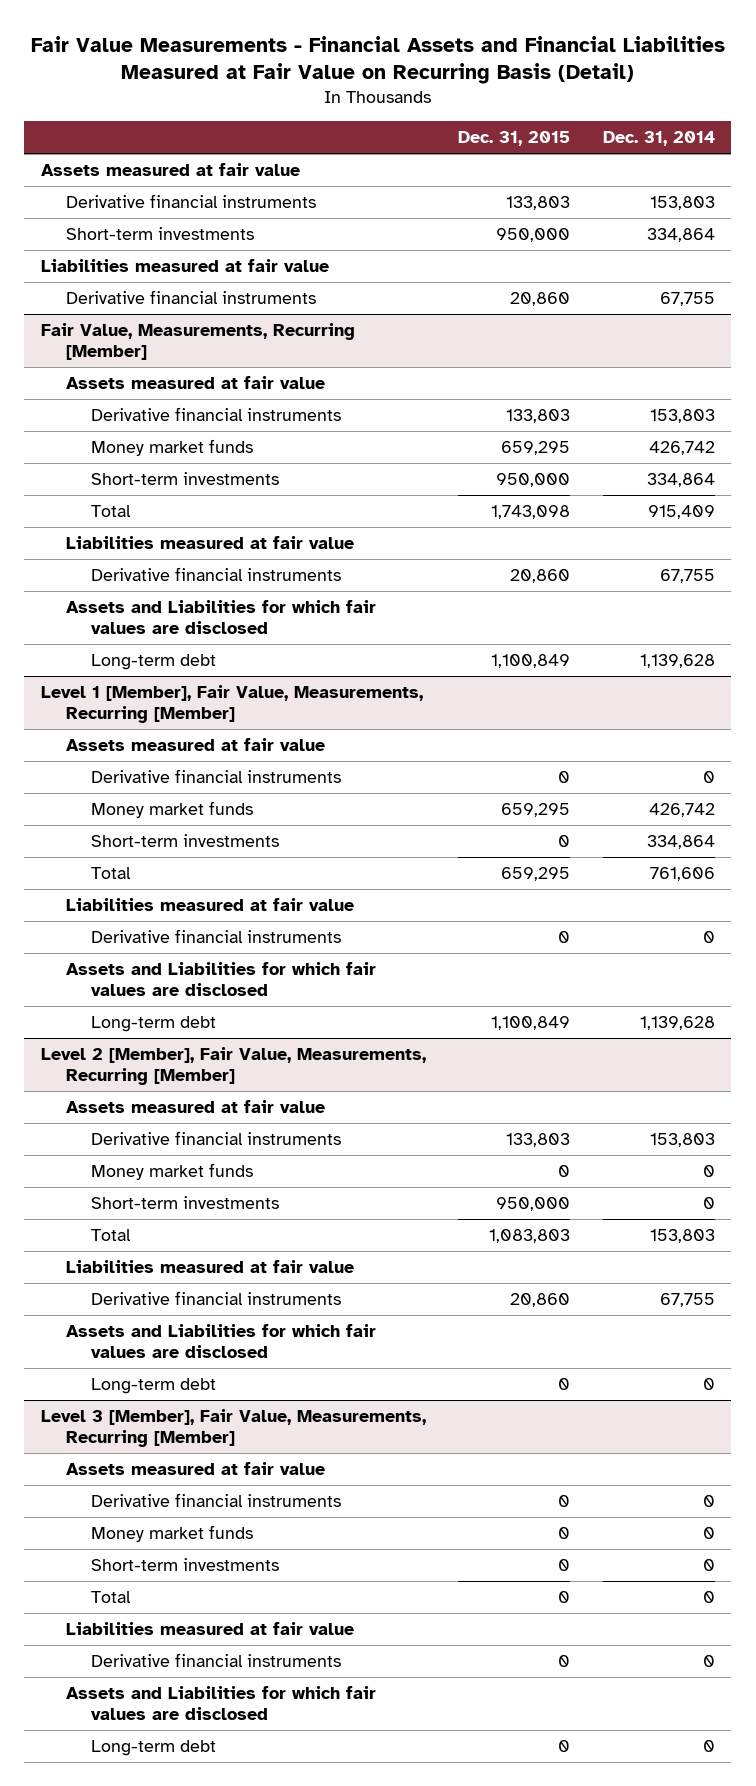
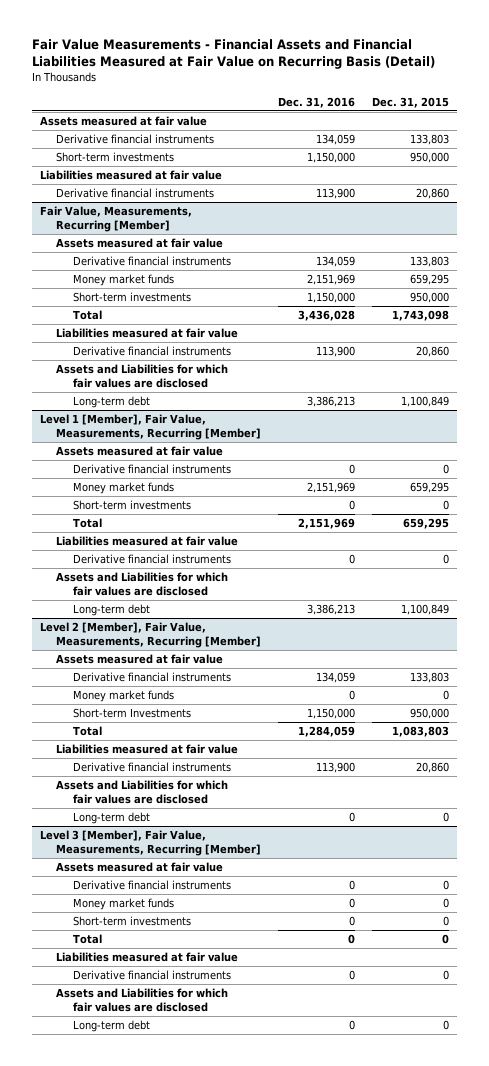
[603,131,716,147] Dec. 31, 2014 -> none
none -> [278,96,356,108] Dec. 31, 2016
[90,1196,279,1210] Short-term investments -> [72,708,191,719] Short-term Investments

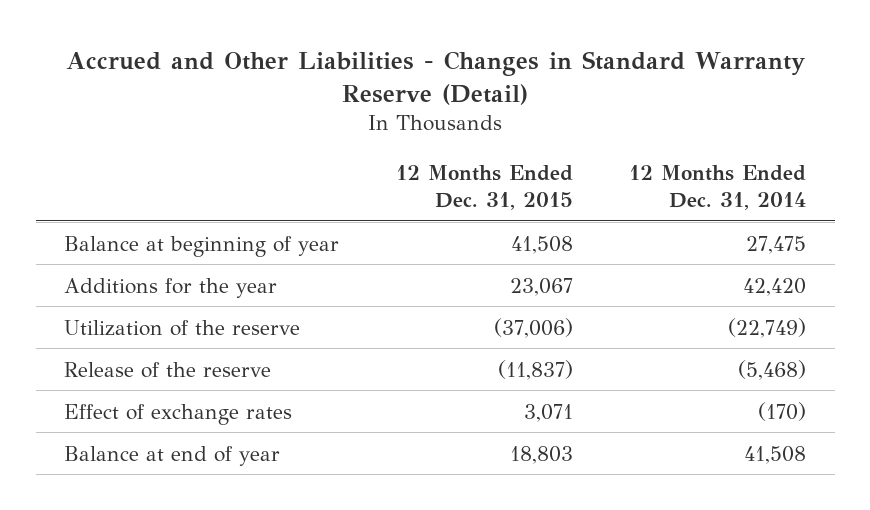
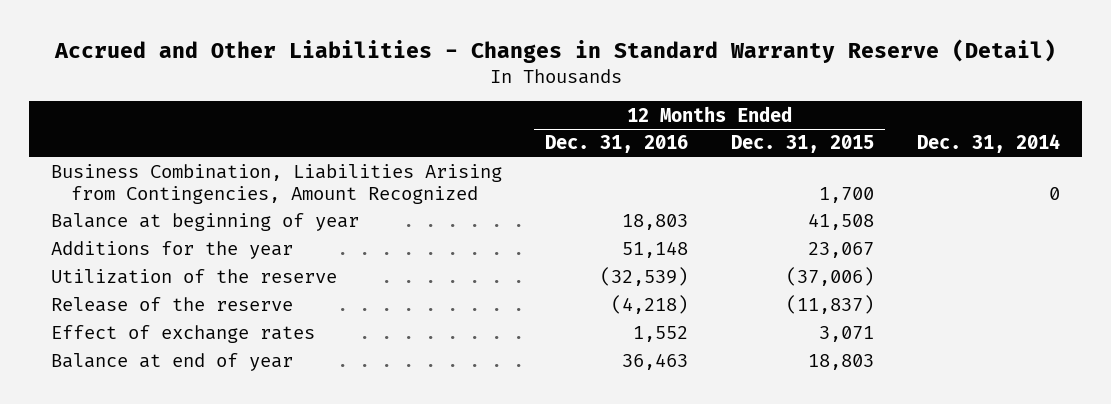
[629,165,807,210] 12 Months Ended Dec. 31, 2014 -> none
none -> [545,135,689,154] Dec. 31, 2016
none -> [917,134,1061,154] Dec. 31, 2014
none -> [50,164,502,204] Business Combination, Liabilities Arising from Contingencies, Amount Recognized

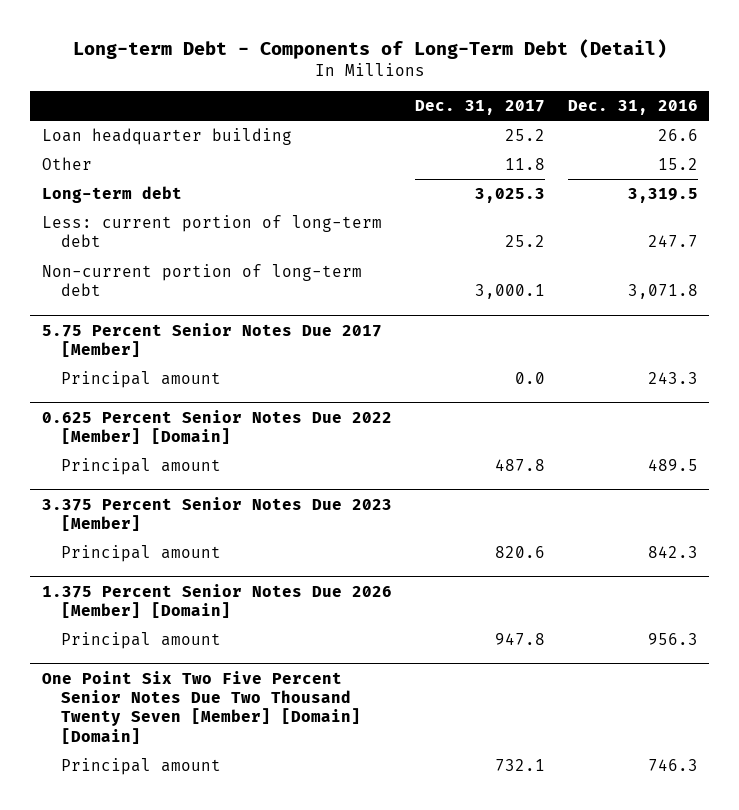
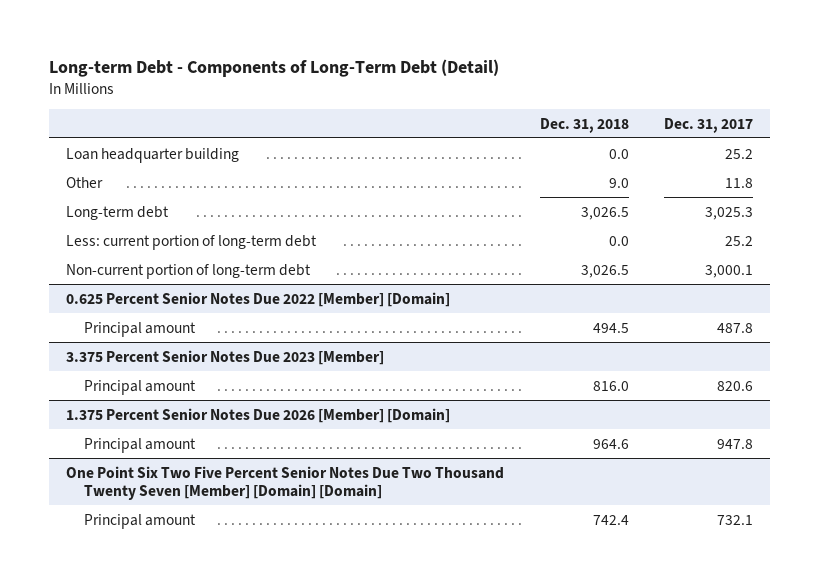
[567,100,698,116] Dec. 31, 2016 -> none
none -> [539,117,629,133] Dec. 31, 2018
[41,322,382,358] 5.75 Percent Senior Notes Due 2017 [Member] -> none
[60,371,221,389] Principal amount -> none

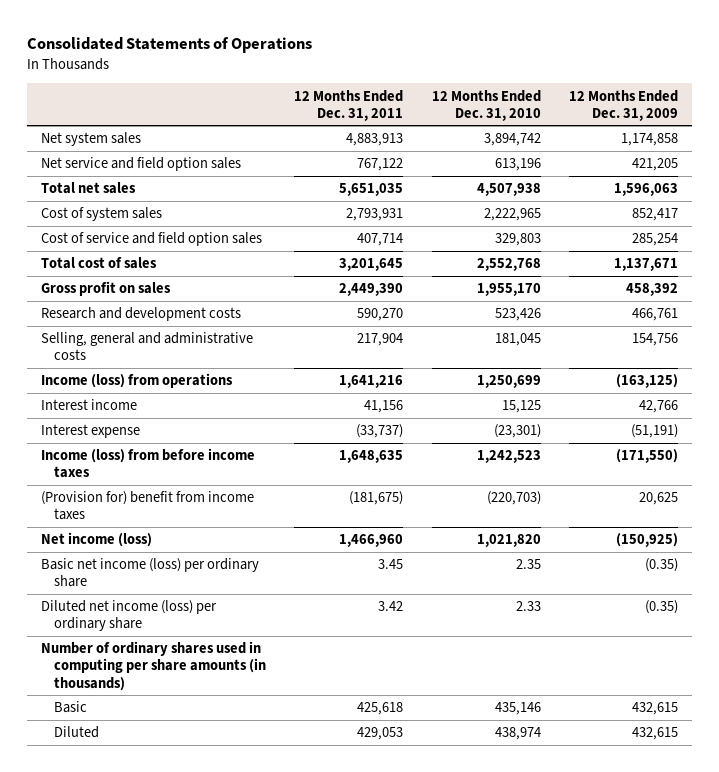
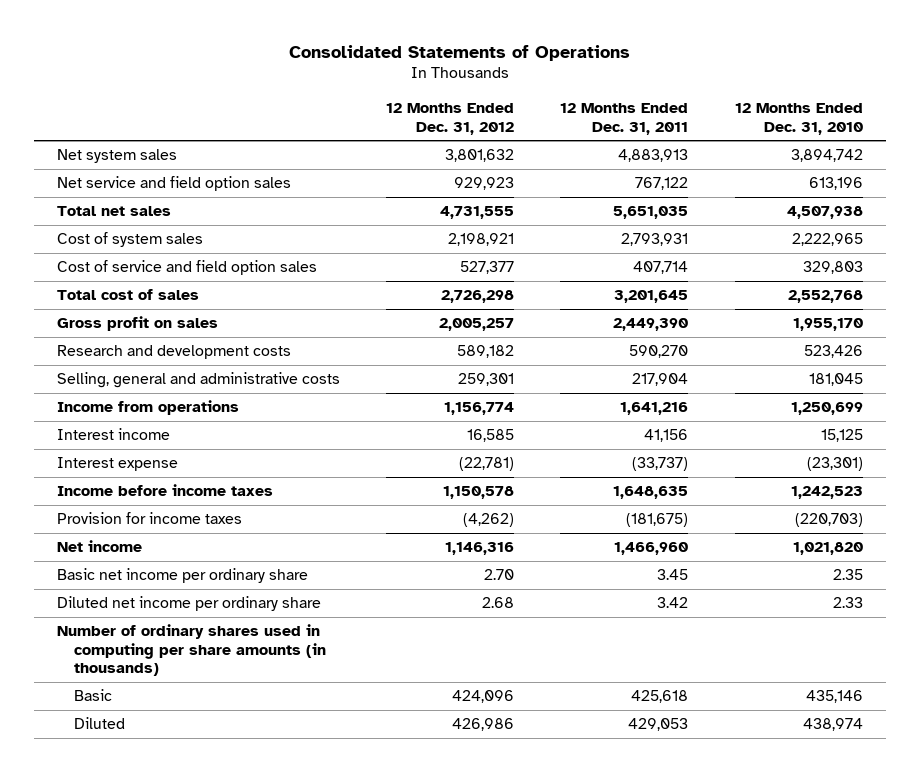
[569,89,679,121] 12 Months Ended Dec. 31, 2009 -> none
none -> [386,103,515,135] 12 Months Ended Dec. 31, 2012
[40,373,233,389] Income (loss) from operations -> [56,400,239,416] Income from operations
[40,448,255,479] Income (loss) from before income taxes -> [56,484,273,497] Income before income taxes
[40,491,254,521] (Provision for) benefit from income taxes -> [56,512,242,525] Provision for income taxes
[40,532,152,548] Net income (loss) -> [56,540,142,553] Net income
[40,558,259,588] Basic net income (loss) per ordinary share -> [56,568,308,584] Basic net income per ordinary share
[40,600,217,632] Diluted net income (loss) per ordinary share -> [56,596,321,612] Diluted net income per ordinary share

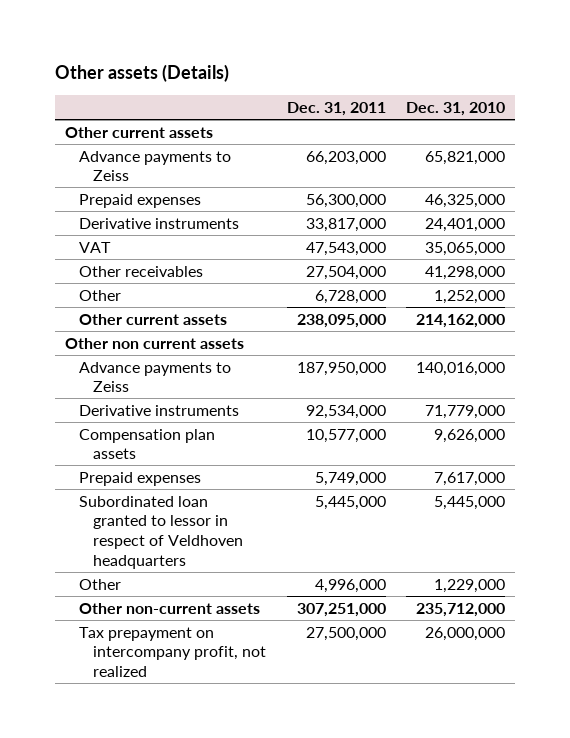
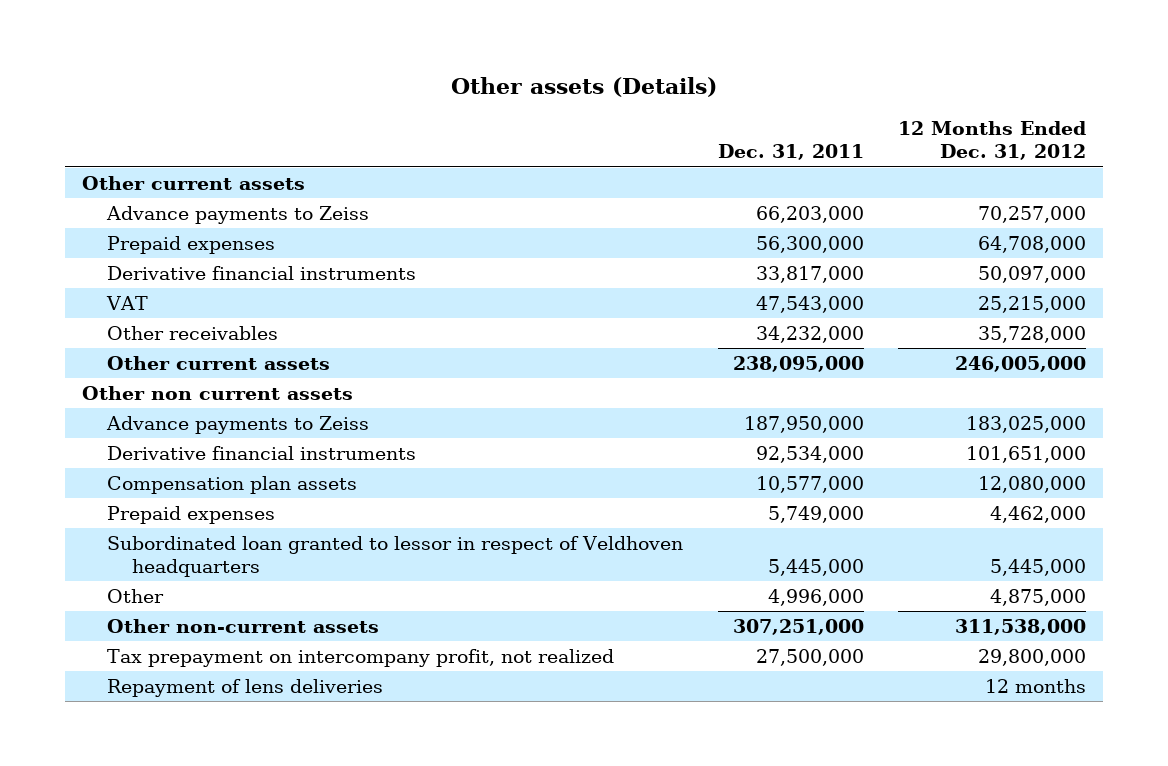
[406,101,506,116] Dec. 31, 2010 -> none
none -> [898,121,1087,161] 12 Months Ended Dec. 31, 2012
[79,217,240,229] Derivative instruments -> [107,266,417,281] Derivative financial instruments
[79,289,122,301] Other -> none
[305,265,386,280] 27,504,000 -> [755,326,864,344] 34,232,000
[79,404,240,416] Derivative instruments -> [107,446,417,461] Derivative financial instruments
none -> [107,679,384,698] Repayment of lens deliveries

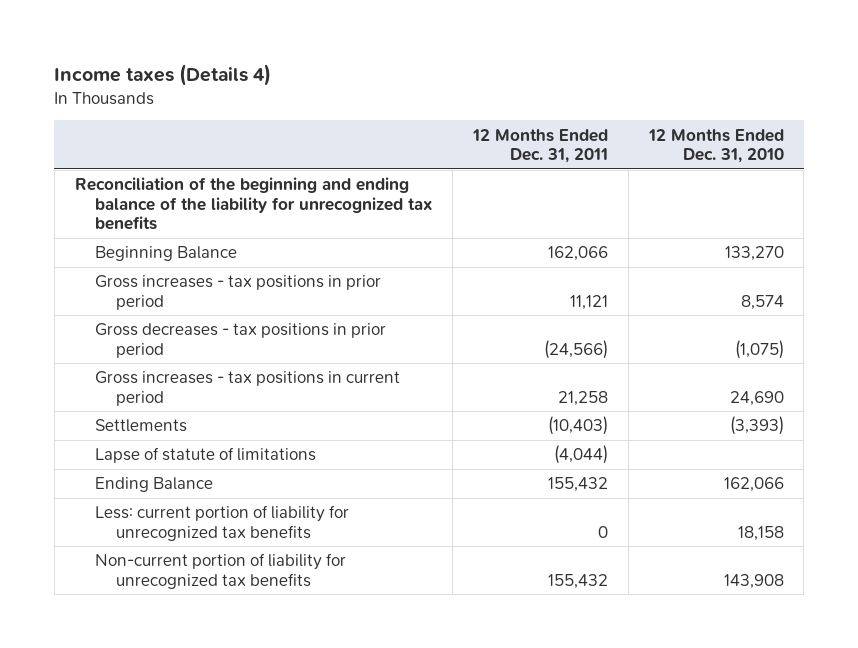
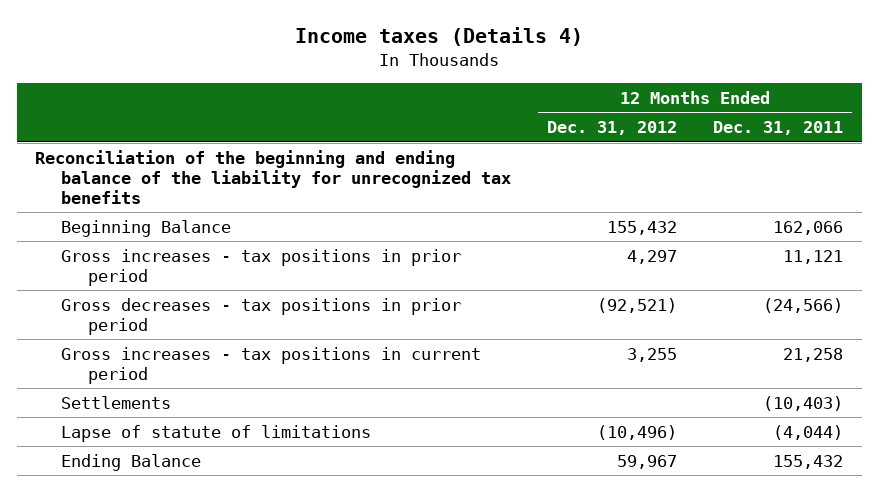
[647,128,784,164] 12 Months Ended Dec. 31, 2010 -> none
none -> [547,121,678,136] Dec. 31, 2012
[95,505,350,541] Less: current portion of liability for unrecognized tax benefits -> none
[95,553,347,589] Non-current portion of liability for unrecognized tax benefits -> none

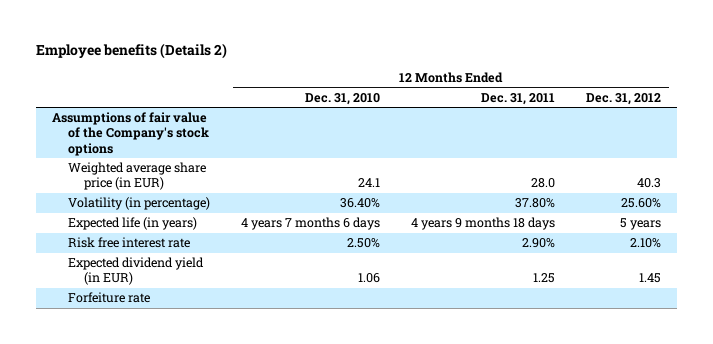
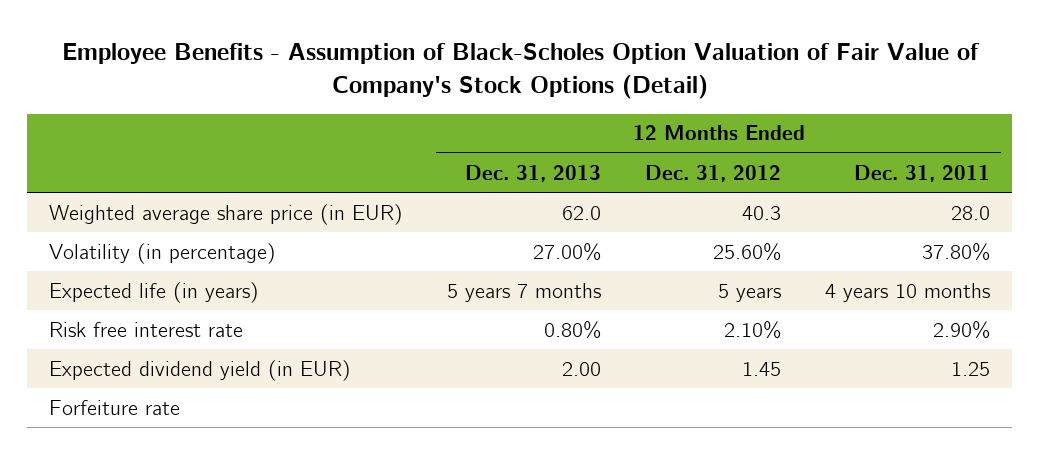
[36,43,228,60] Employee benefits (Details 2) -> [61,42,980,99] Employee Benefits - Assumption of Black-Scholes Option Valuation of Fair Value of Company's Stock Options (Detail)
[304,92,380,105] Dec. 31, 2010 -> none
none -> [465,164,602,182] Dec. 31, 2013
[51,112,209,156] Assumptions of fair value of the Company's stock options -> none
[411,217,556,231] 4 years 9 months 18 days -> [825,282,991,302] 4 years 10 months

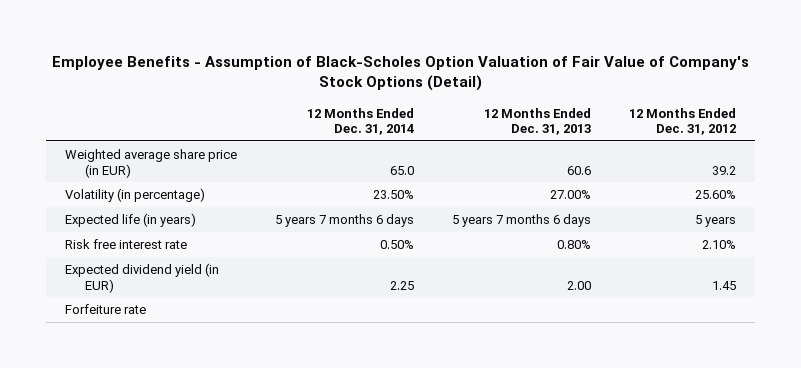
[854,164,991,182] Dec. 31, 2011 -> none
none -> [307,107,415,136] 12 Months Ended Dec. 31, 2014
[562,205,602,220] 62.0 -> [567,165,592,175] 60.6
[742,205,782,220] 40.3 -> [712,165,737,175] 39.2
[447,282,602,302] 5 years 7 months -> [452,214,592,228] 5 years 7 months 6 days

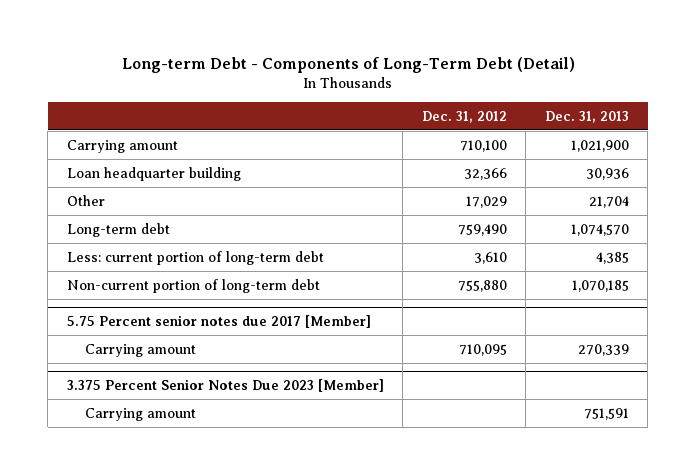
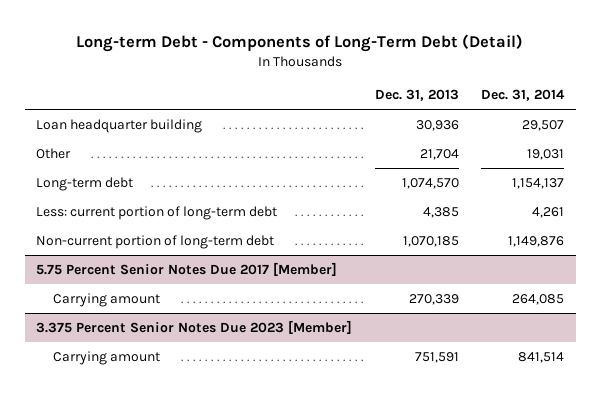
[421,110,507,123] Dec. 31, 2012 -> none
none -> [481,89,566,102] Dec. 31, 2014
[66,139,178,153] Carrying amount -> none
[66,315,371,329] 5.75 Percent senior notes due 2017 [Member] -> [36,261,338,276] 5.75 Percent Senior Notes Due 2017 [Member]

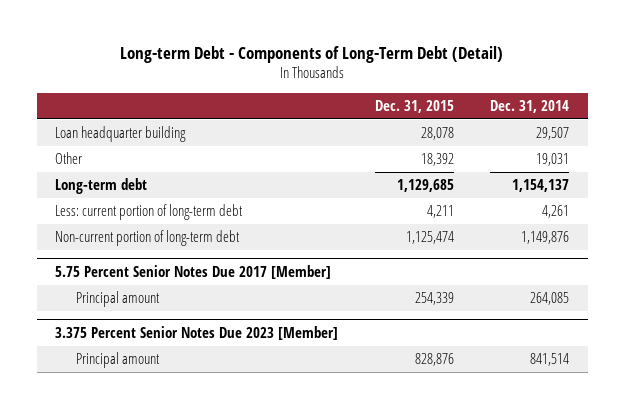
[374,89,459,102] Dec. 31, 2013 -> none
none -> [374,99,454,113] Dec. 31, 2015
[53,292,161,307] Carrying amount -> [75,291,160,308] Principal amount
[53,350,161,365] Carrying amount -> [75,352,160,369] Principal amount

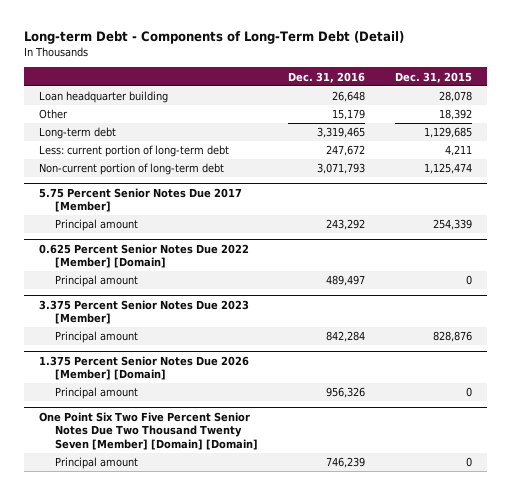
[490,99,570,113] Dec. 31, 2014 -> none
none -> [287,71,365,83] Dec. 31, 2016
none -> [39,243,250,269] 0.625 Percent Senior Notes Due 2022 [Member] [Domain]
none -> [54,275,138,288] Principal amount
none -> [39,355,250,381] 1.375 Percent Senior Notes Due 2026 [Member] [Domain]
none -> [54,387,138,400] Principal amount
none -> [39,411,258,450] One Point Six Two Five Percent Senior Notes Due Two Thousand Twenty Seven [Member] [Domain] [Domain]
none -> [54,457,138,470] Principal amount

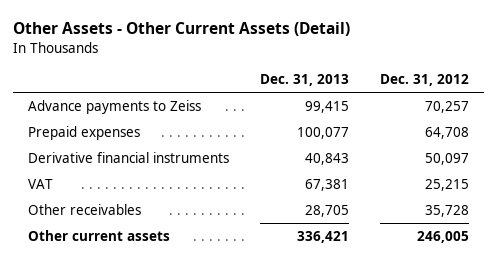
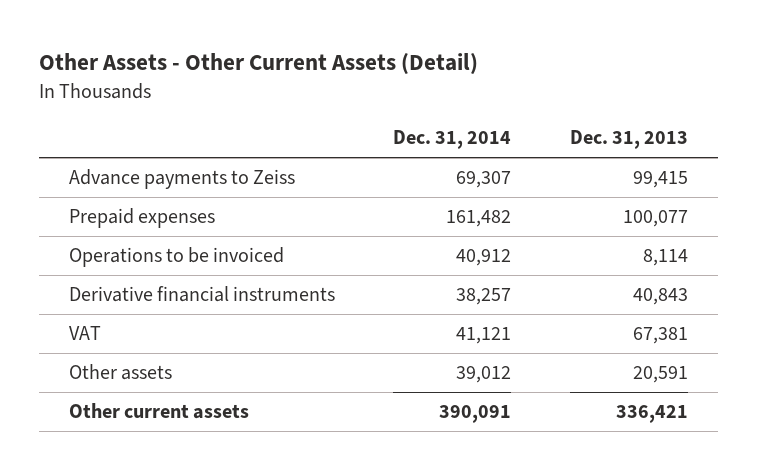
[379,74,469,87] Dec. 31, 2012 -> none
none -> [393,130,512,150] Dec. 31, 2014
none -> [68,247,284,268] Operations to be invoiced
[28,203,142,215] Other receivables -> none
none -> [68,364,172,381] Other assets

